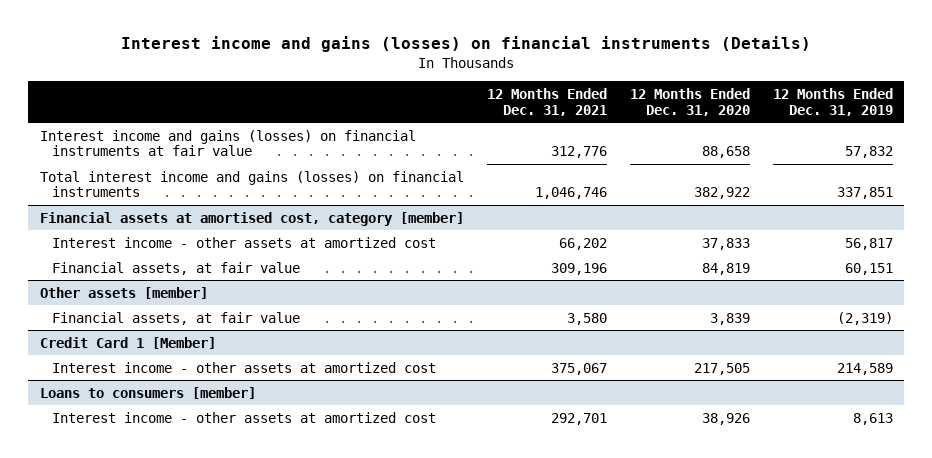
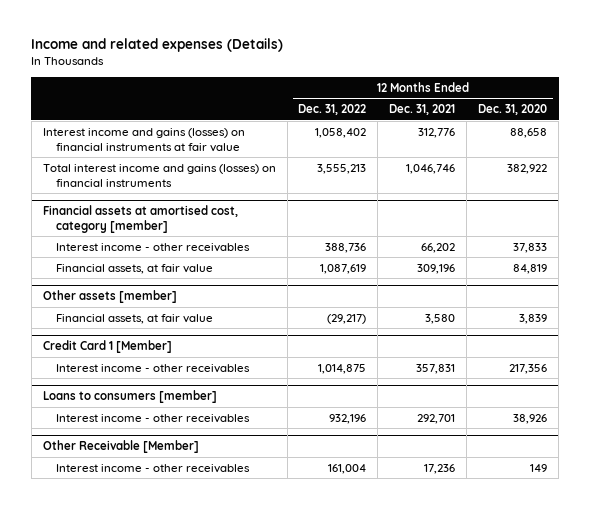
[121,36,812,53] Interest income and gains (losses) on financial instruments (Details) -> [31,38,284,53] Income and related expenses (Details)
[772,87,893,116] 12 Months Ended Dec. 31, 2019 -> none
none -> [298,104,367,116] Dec. 31, 2022
[51,236,436,248] Interest income - other assets at amortized cost -> [56,242,251,252] Interest income - other receivables
[51,361,436,373] Interest income - other assets at amortized cost -> [56,363,251,373] Interest income - other receivables
[550,362,607,375] 375,067 -> [416,363,456,374] 357,831
[693,362,750,375] 217,505 -> [509,363,548,374] 217,356
[51,411,436,423] Interest income - other assets at amortized cost -> [56,413,251,423] Interest income - other receivables
none -> [42,440,199,454] Other Receivable [Member]
none -> [56,463,251,473] Interest income - other receivables

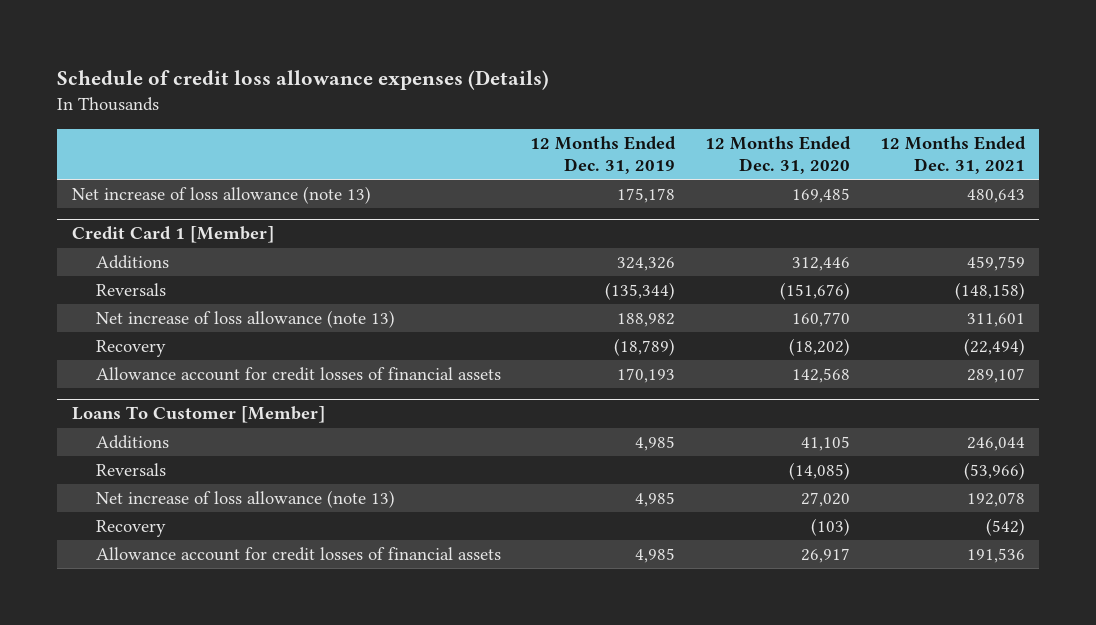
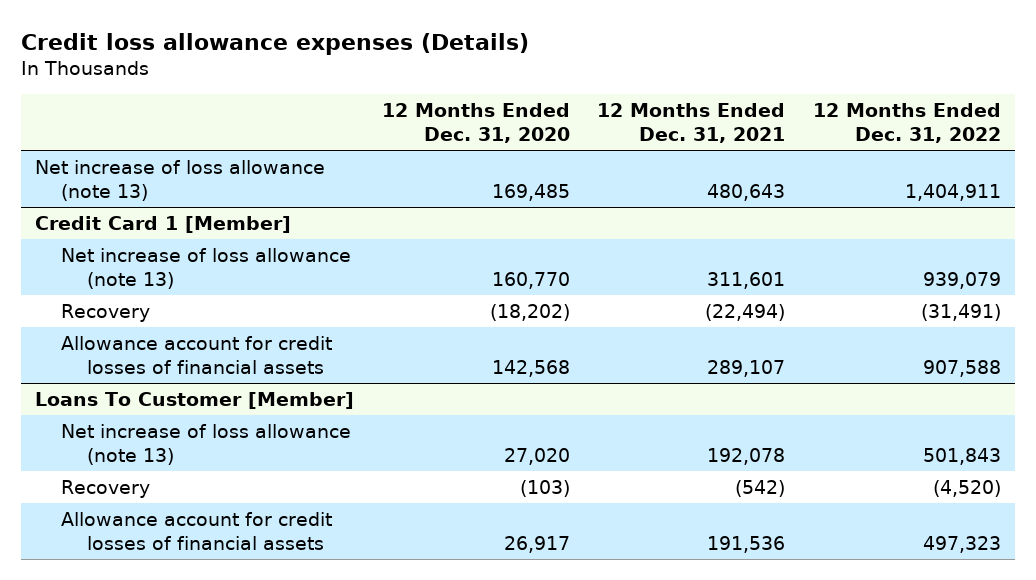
[56,70,549,91] Schedule of credit loss allowance expenses (Details) -> [21,33,530,56] Credit loss allowance expenses (Details)
[530,135,677,175] 12 Months Ended Dec. 31, 2019 -> none
none -> [813,102,1002,143] 12 Months Ended Dec. 31, 2022
[95,255,169,270] Additions -> none
[95,283,166,297] Reversals -> none
[95,435,169,450] Additions -> none
[95,463,166,477] Reversals -> none

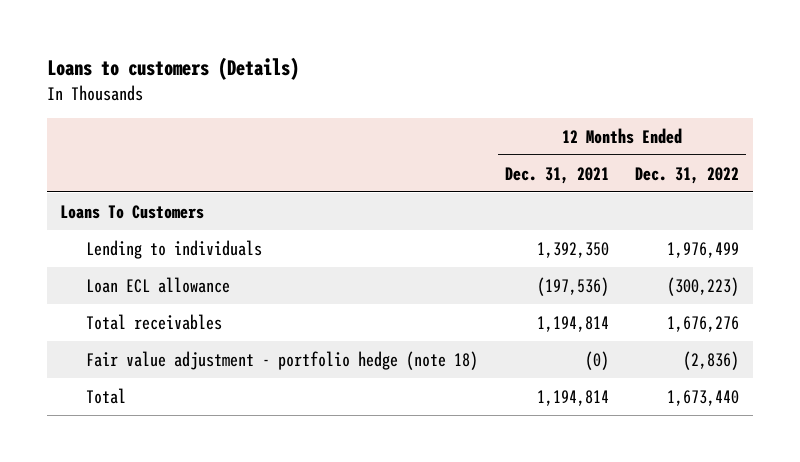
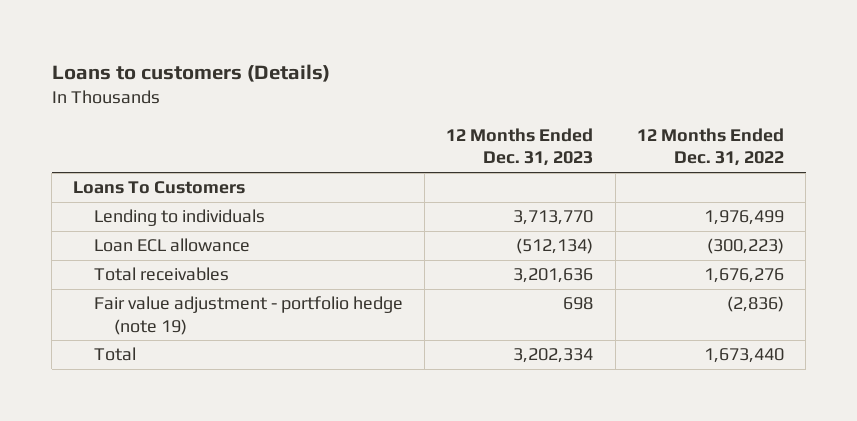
[504,166,609,184] Dec. 31, 2021 -> none
none -> [446,128,594,167] 12 Months Ended Dec. 31, 2023
[86,350,479,370] Fair value adjustment - portfolio hedge (note 18) -> [93,296,403,335] Fair value adjustment - portfolio hedge (note 19)

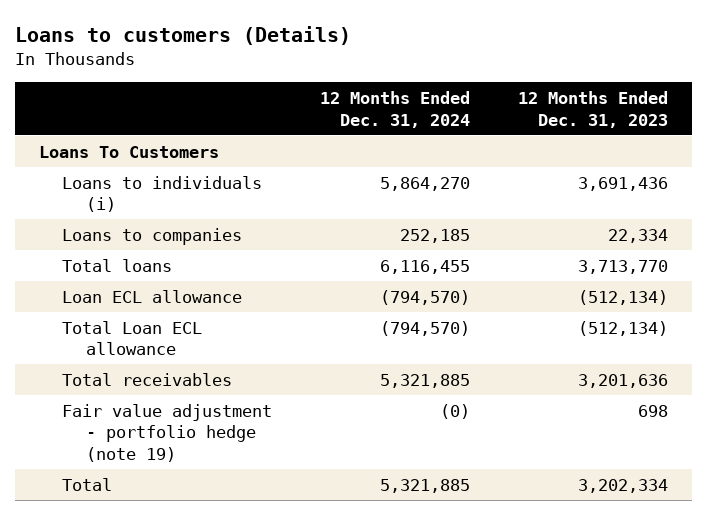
[636,128,784,167] 12 Months Ended Dec. 31, 2022 -> none
none -> [320,91,471,128] 12 Months Ended Dec. 31, 2024
[93,209,265,227] Lending to individuals -> [62,175,263,213] Loans to individuals (i)
[513,210,594,226] 3,713,770 -> [577,176,668,191] 3,691,436
none -> [62,227,243,245] Loans to companies
none -> [62,258,173,272] Total loans
none -> [62,320,203,356] Total Loan ECL allowance

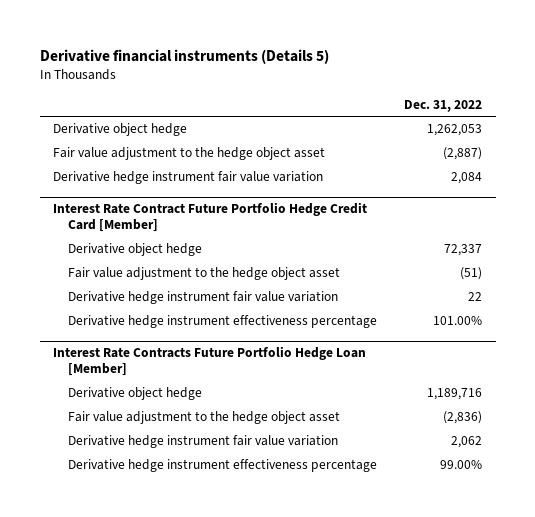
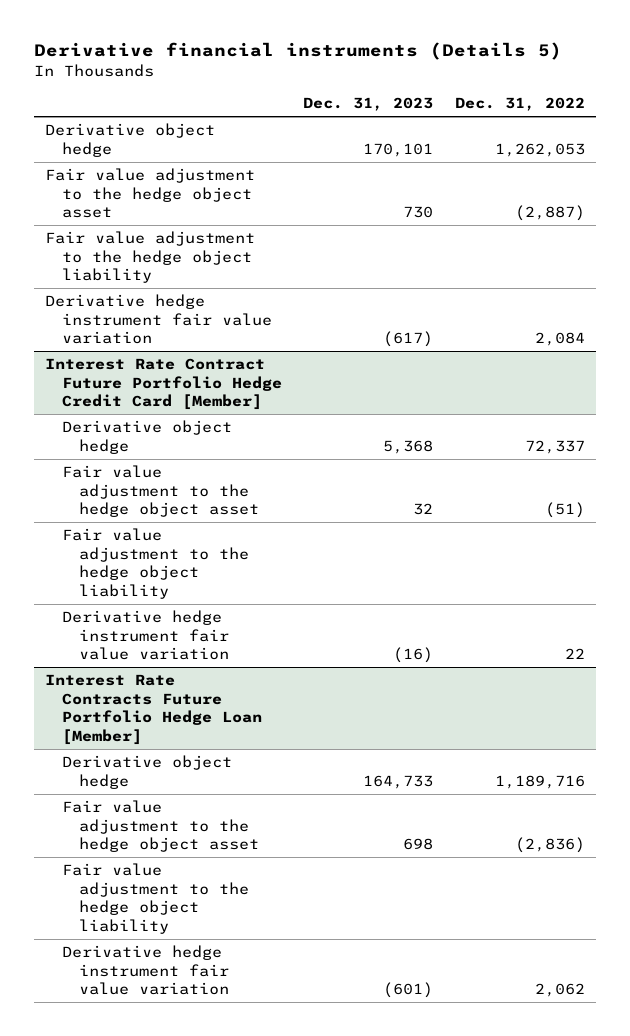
none -> [303,97,434,112] Dec. 31, 2023
none -> [45,231,256,284] Fair value adjustment to the hedge object liability
none -> [61,528,249,599] Fair value adjustment to the hedge object liability
[68,315,378,329] Derivative hedge instrument effectiveness percentage -> none
none -> [61,863,249,934] Fair value adjustment to the hedge object liability
[68,459,378,473] Derivative hedge instrument effectiveness percentage -> none

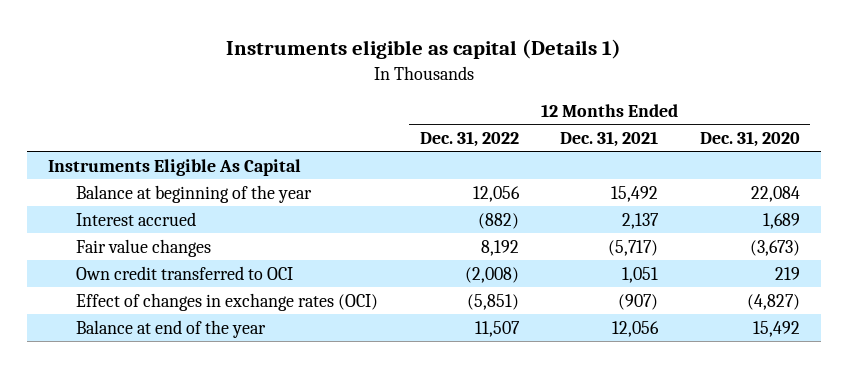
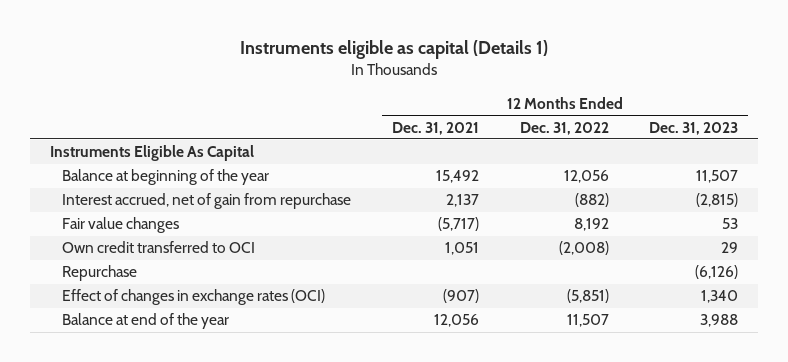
[700,131,801,148] Dec. 31, 2020 -> none
none -> [649,121,739,135] Dec. 31, 2023
[76,211,197,226] Interest accrued -> [62,193,352,210] Interest accrued, net of gain from repurchase
none -> [62,265,138,282] Repurchase

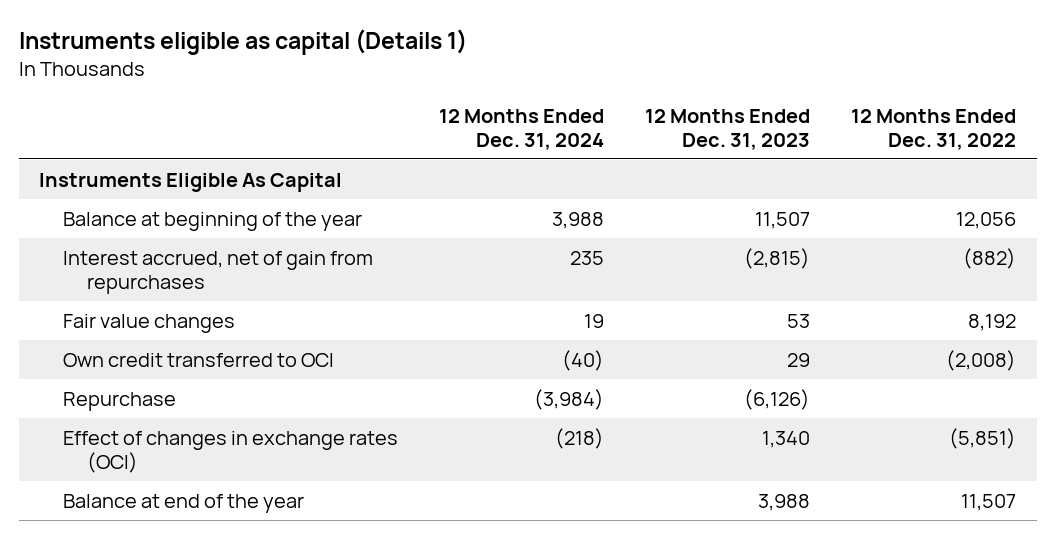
[391,121,479,135] Dec. 31, 2021 -> none
none -> [439,108,605,150] 12 Months Ended Dec. 31, 2024
[62,193,352,210] Interest accrued, net of gain from repurchase -> [63,250,374,294] Interest accrued, net of gain from repurchases

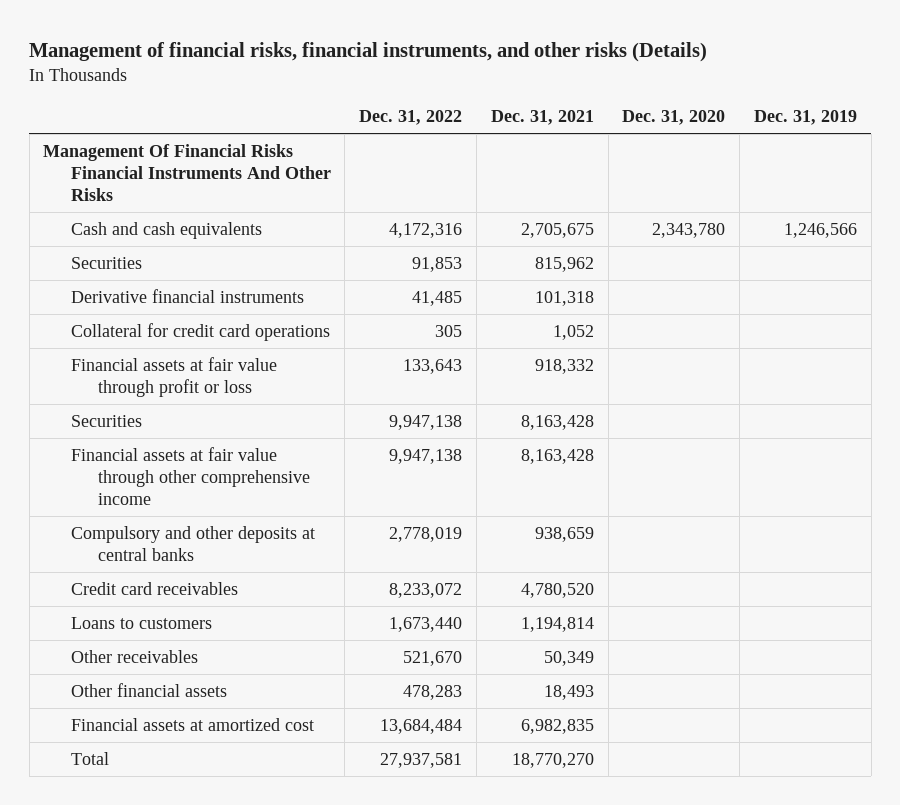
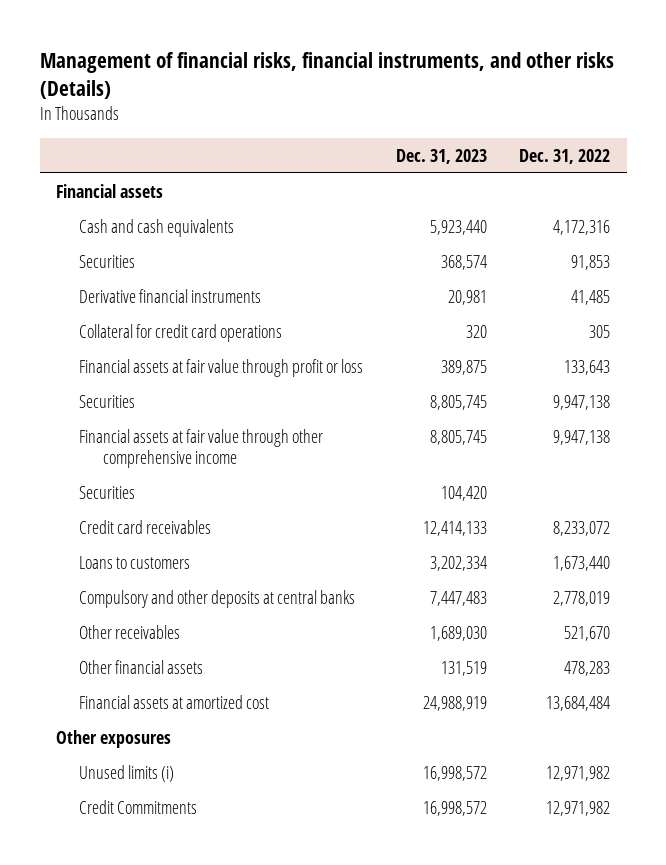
[490,110,594,126] Dec. 31, 2021 -> none
[622,110,726,126] Dec. 31, 2020 -> none
[754,110,858,126] Dec. 31, 2019 -> none
none -> [395,148,487,164] Dec. 31, 2023
[43,143,331,201] Management Of Financial Risks Financial Instruments And Other Risks -> none
none -> [56,183,164,198] Financial assets
none -> [79,485,136,499] Securities
[70,525,315,561] Compulsory and other deposits at central banks -> [79,589,356,608] Compulsory and other deposits at central banks
[70,751,109,765] Total -> none
none -> [56,729,172,748] Other exposures
none -> [79,764,175,782] Unused limits (i)
none -> [79,799,198,814] Credit Commitments

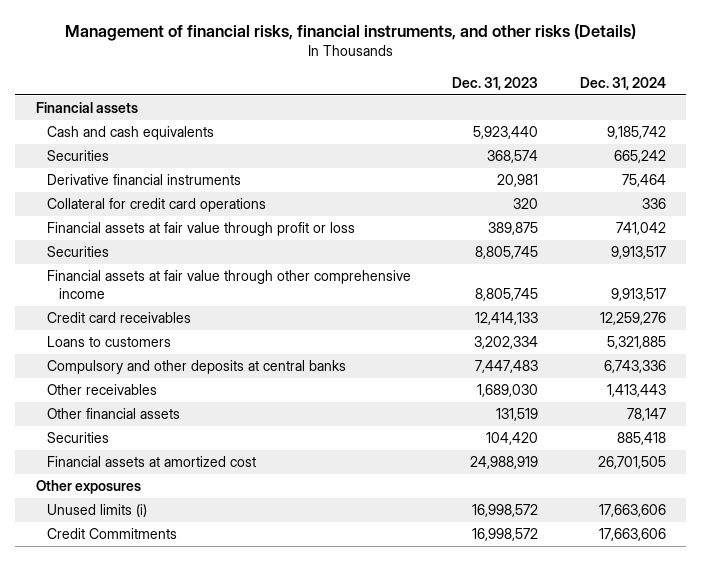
[519,148,611,164] Dec. 31, 2022 -> none
none -> [579,76,666,90] Dec. 31, 2024
[79,485,136,499] Securities -> [47,432,110,444] Securities

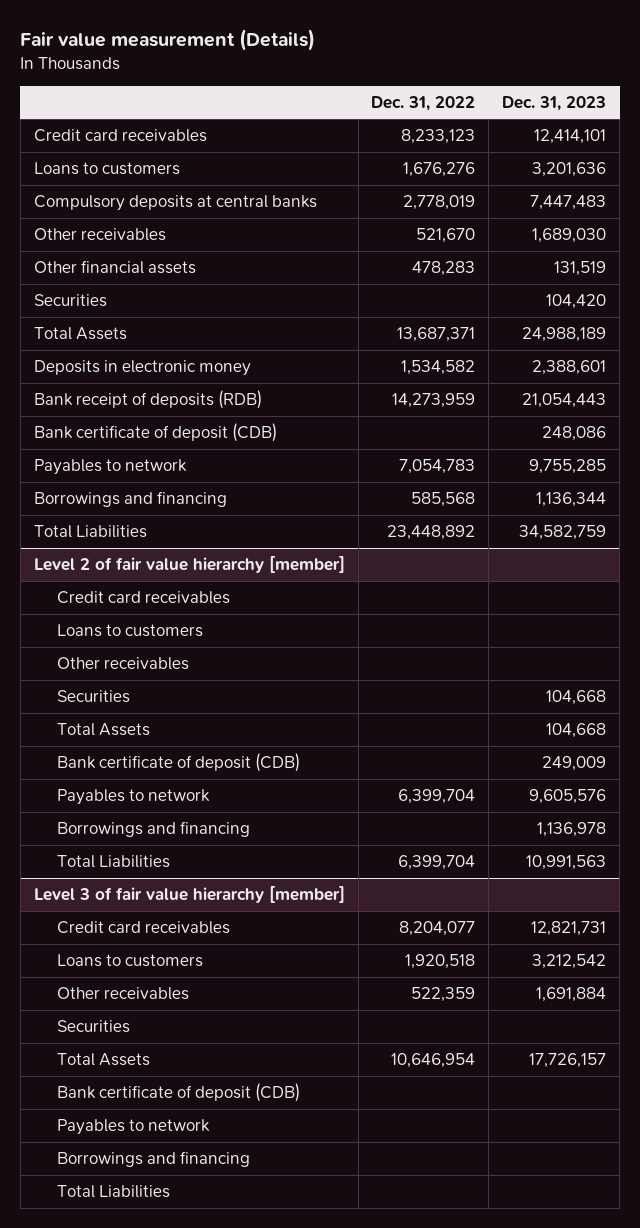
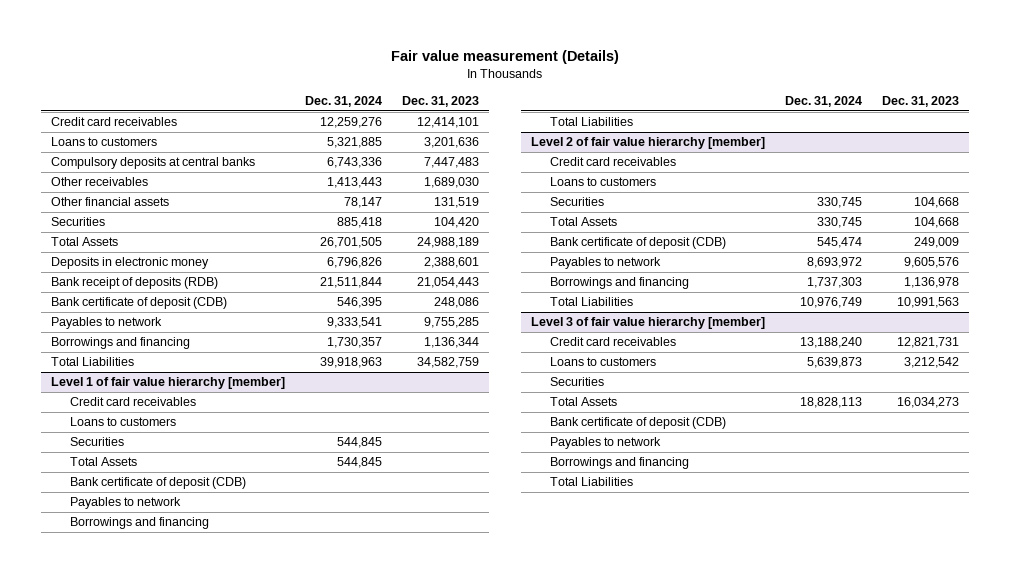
[371,95,476,111] Dec. 31, 2022 -> none
none -> [305,96,383,108] Dec. 31, 2024
none -> [51,377,286,390] Level 1 of fair value hierarchy [member]
none -> [70,397,197,407] Credit card receivables
none -> [70,417,177,427] Loans to customers
none -> [70,437,125,447] Securities
none -> [70,457,138,467] Total Assets
none -> [70,477,247,490] Bank certificate of deposit (CDB)
none -> [70,497,182,510] Payables to network
none -> [70,517,210,530] Borrowings and financing
none -> [549,117,633,127] Total Liabilities
[56,656,189,670] Other receivables -> none
[56,986,189,1000] Other receivables -> none
[529,1052,607,1068] 17,726,157 -> [896,397,959,409] 16,034,273

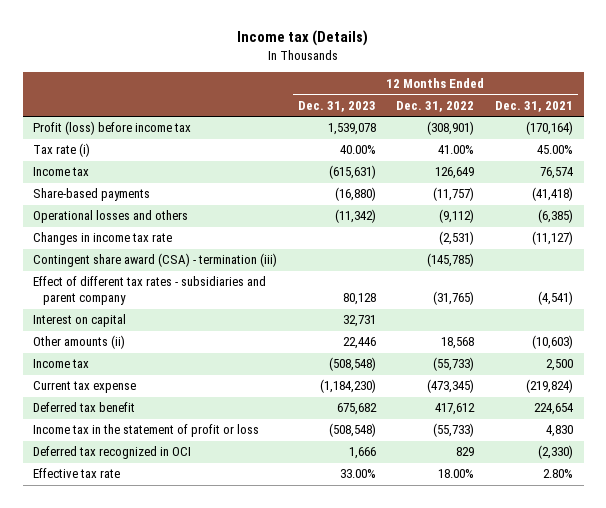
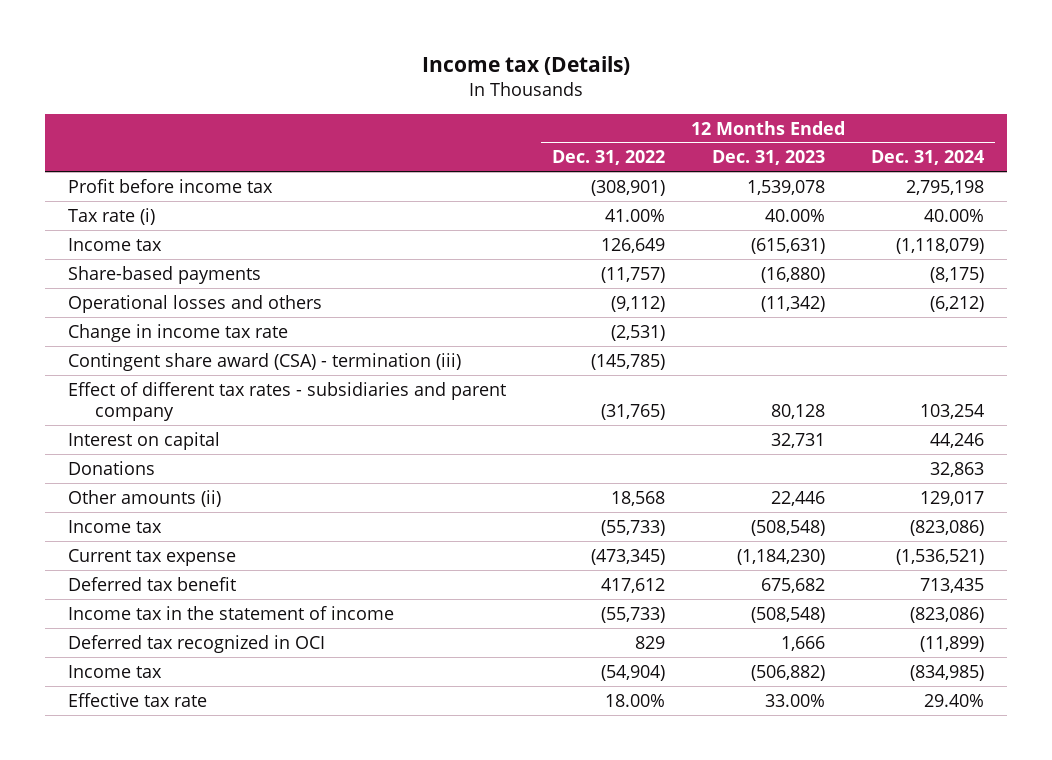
[495,100,574,112] Dec. 31, 2021 -> none
none -> [870,150,984,166] Dec. 31, 2024
[32,121,191,136] Profit (loss) before income tax -> [68,178,274,193] Profit before income tax
[32,232,172,246] Changes in income tax rate -> [68,323,289,342] Change in income tax rate
none -> [68,460,156,475] Donations
[32,424,259,438] Income tax in the statement of profit or loss -> [68,605,395,620] Income tax in the statement of income
none -> [68,664,163,678] Income tax

